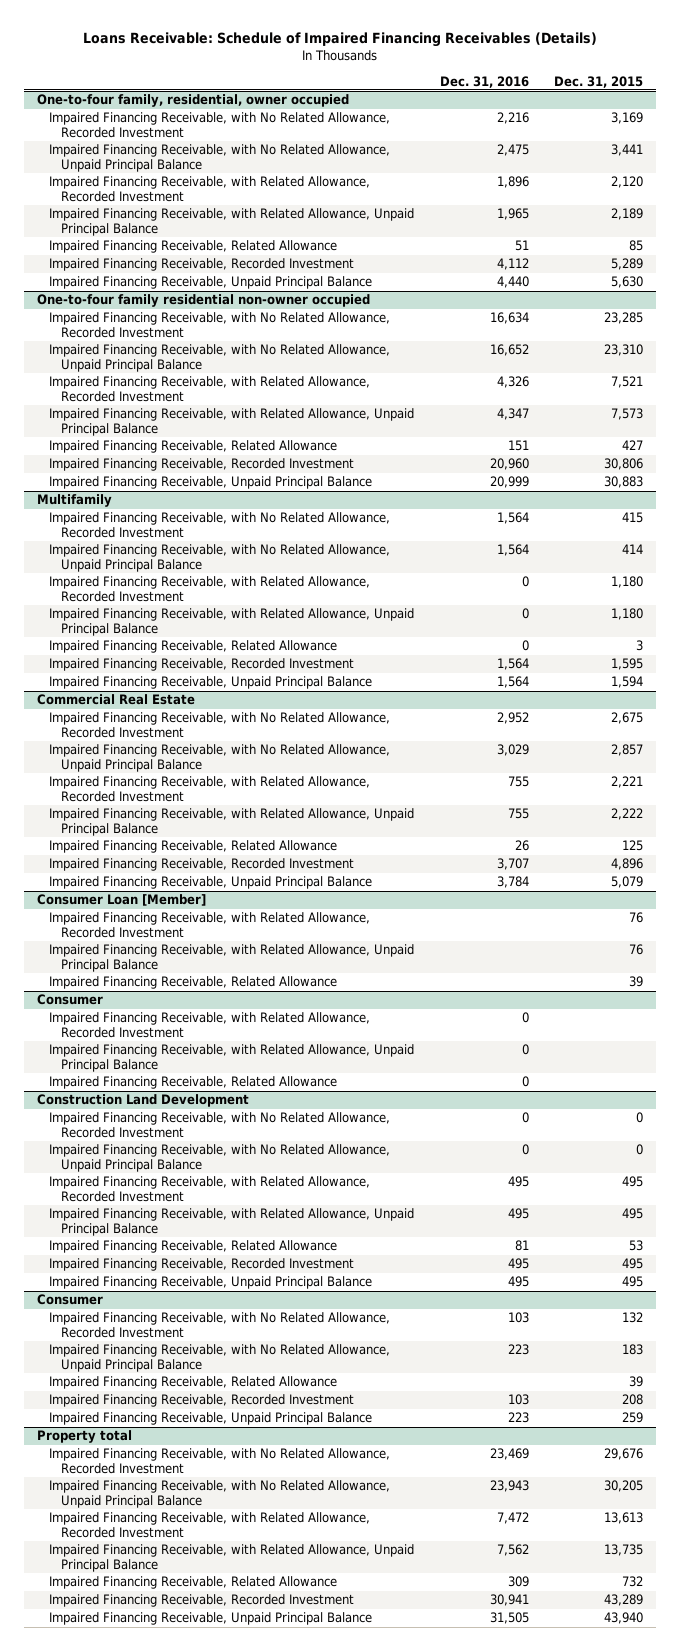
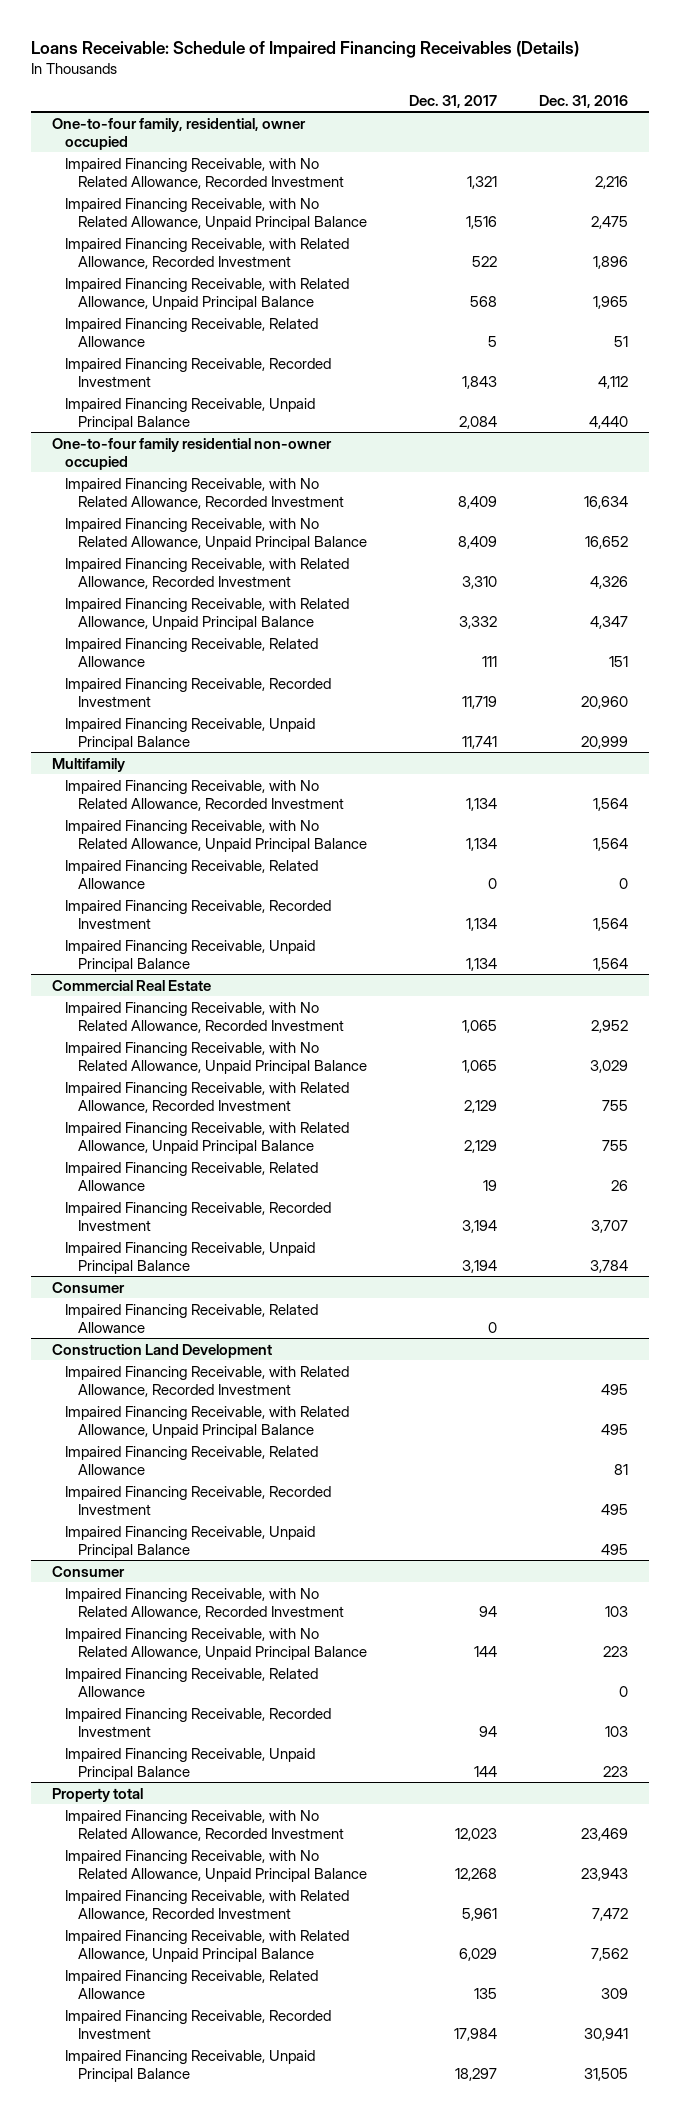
[554,75,644,88] Dec. 31, 2015 -> none
none -> [408,94,497,108] Dec. 31, 2017
[48,576,370,602] Impaired Financing Receivable, with Related Allowance, Recorded Investment -> none
[48,608,414,636] Impaired Financing Receivable, with Related Allowance, Unpaid Principal Balance -> none
[36,894,206,907] Consumer Loan [Member] -> none
[48,912,370,938] Impaired Financing Receivable, with Related Allowance, Recorded Investment -> none
[48,944,414,972] Impaired Financing Receivable, with Related Allowance, Unpaid Principal Balance -> none
[48,976,337,990] Impaired Financing Receivable, Related Allowance -> none
[48,1012,370,1038] Impaired Financing Receivable, with Related Allowance, Recorded Investment -> none
[48,1044,414,1072] Impaired Financing Receivable, with Related Allowance, Unpaid Principal Balance -> none
[48,1376,337,1390] Impaired Financing Receivable, Related Allowance -> [64,1303,318,1333] Impaired Financing Receivable, Related Allowance
[48,1112,390,1138] Impaired Financing Receivable, with No Related Allowance, Recorded Investment -> none
[48,1144,390,1172] Impaired Financing Receivable, with No Related Allowance, Unpaid Principal Balance -> none
[48,1076,337,1090] Impaired Financing Receivable, Related Allowance -> [64,1667,318,1697] Impaired Financing Receivable, Related Allowance

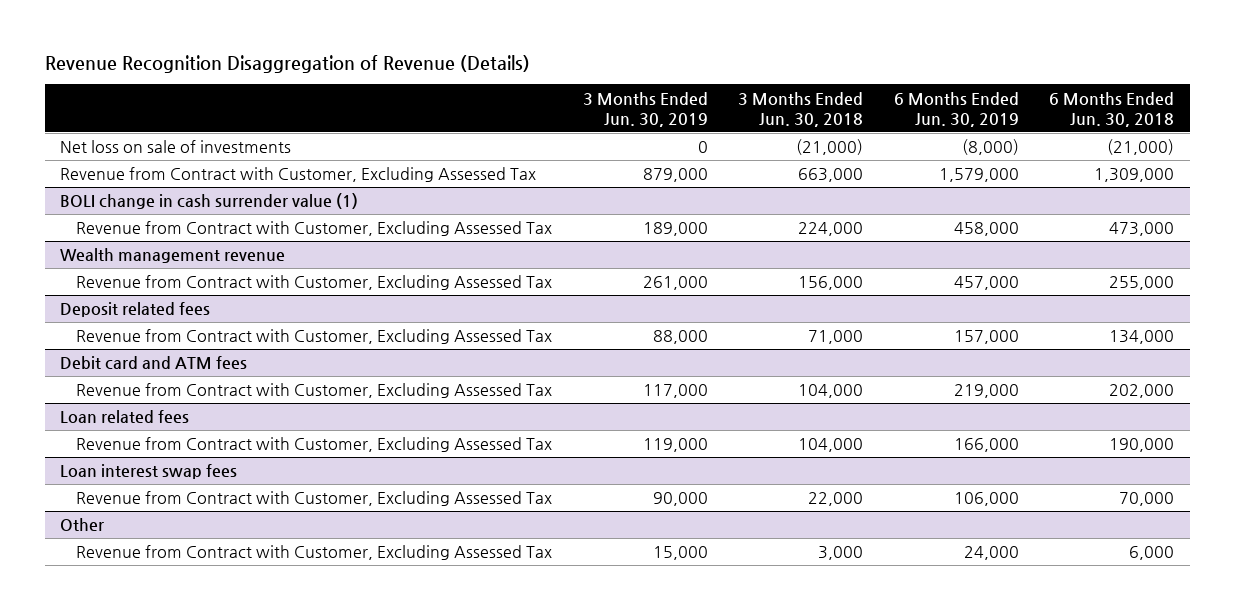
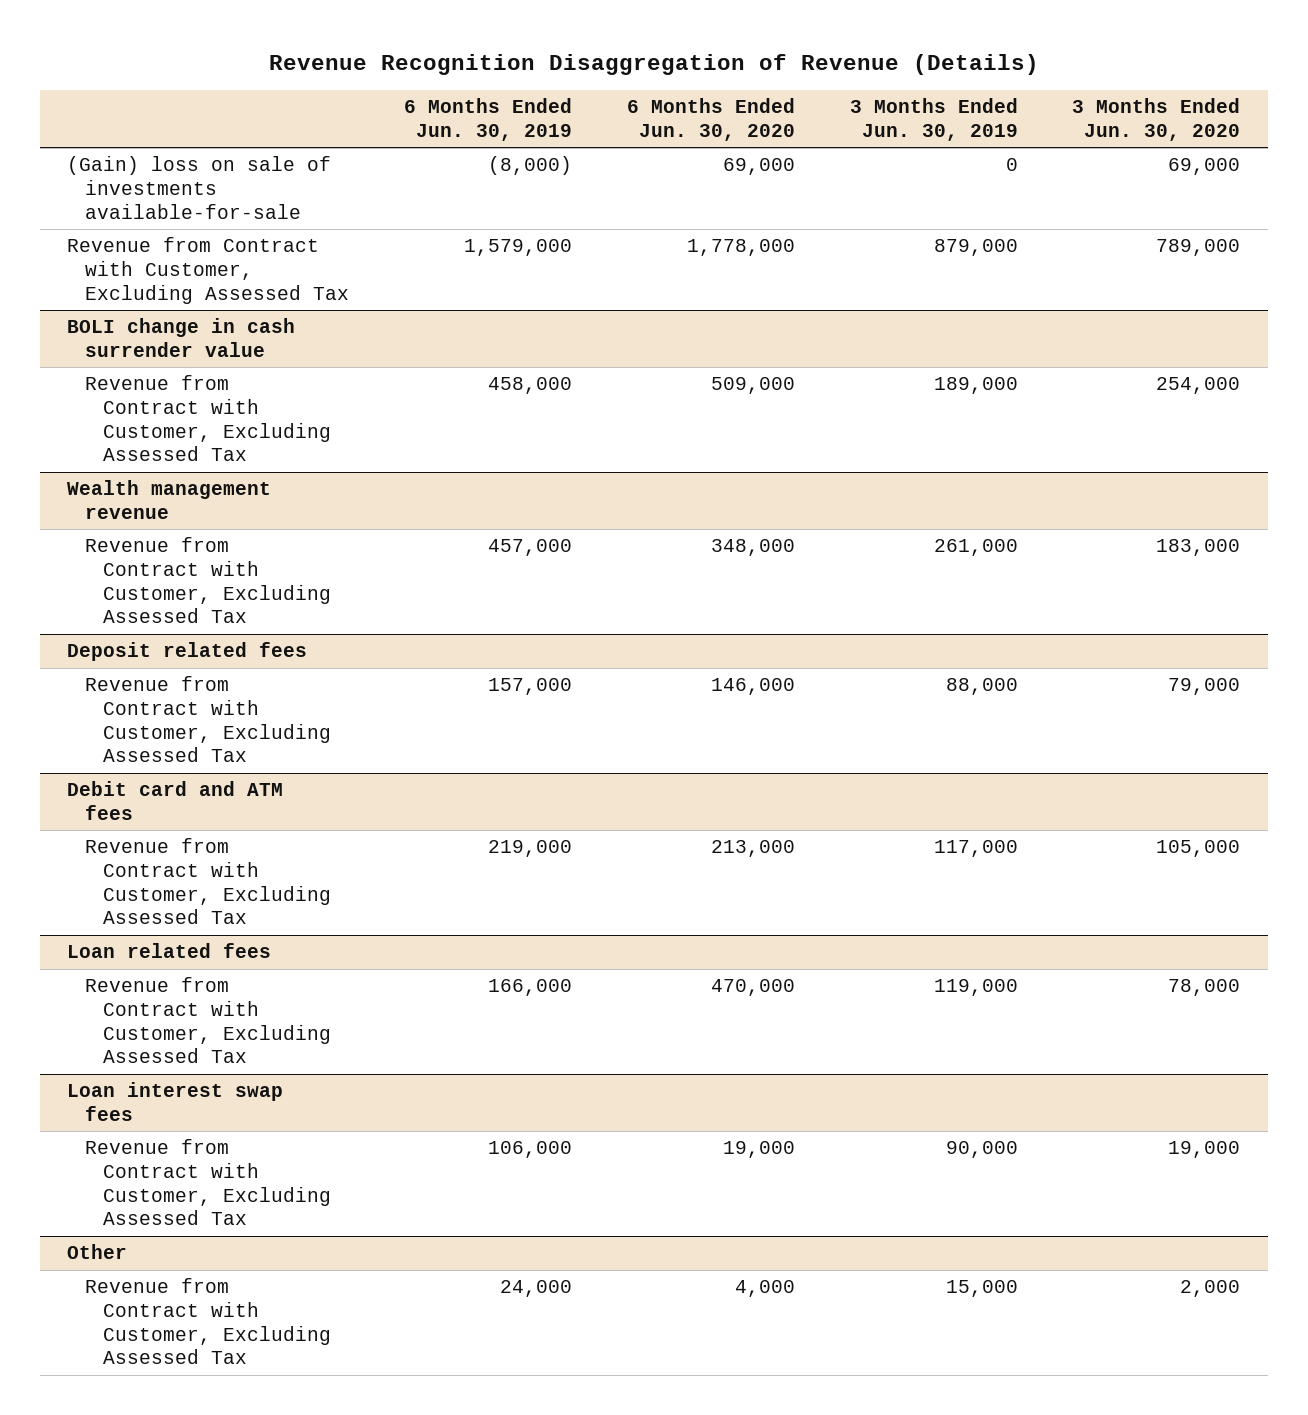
[738,91,864,127] 3 Months Ended Jun. 30, 2018 -> none
[1049,91,1175,127] 6 Months Ended Jun. 30, 2018 -> none
none -> [626,98,795,142] 6 Months Ended Jun. 30, 2020
none -> [1072,98,1241,142] 3 Months Ended Jun. 30, 2020
[59,140,291,154] Net loss on sale of investments -> [67,156,332,219] (Gain) loss on sale of investments available-for-sale
[59,193,358,210] BOLI change in cash surrender value (1) -> [67,318,296,357] BOLI change in cash surrender value

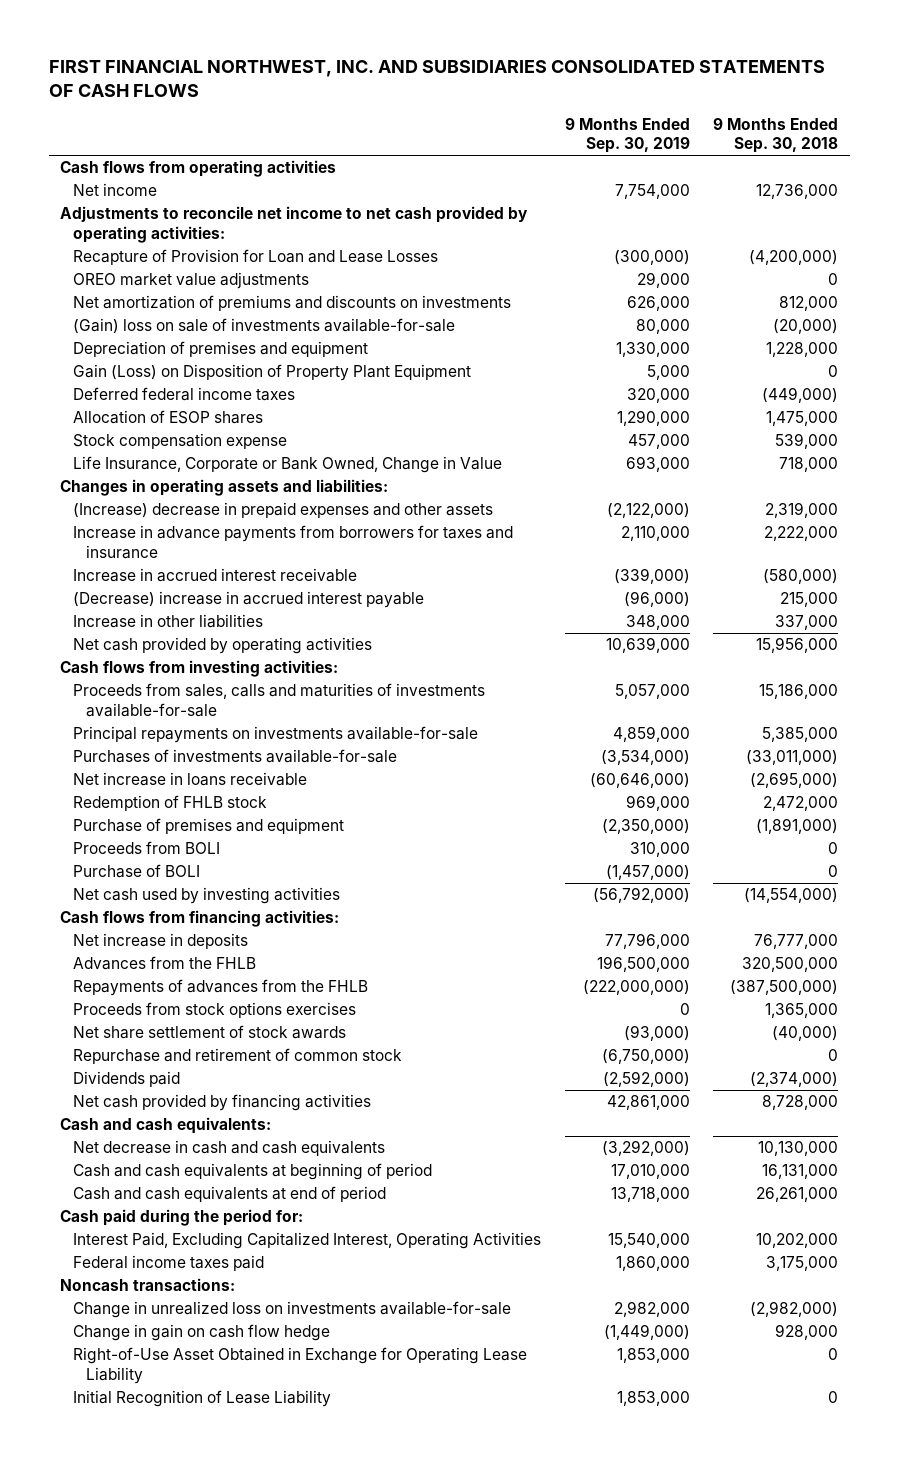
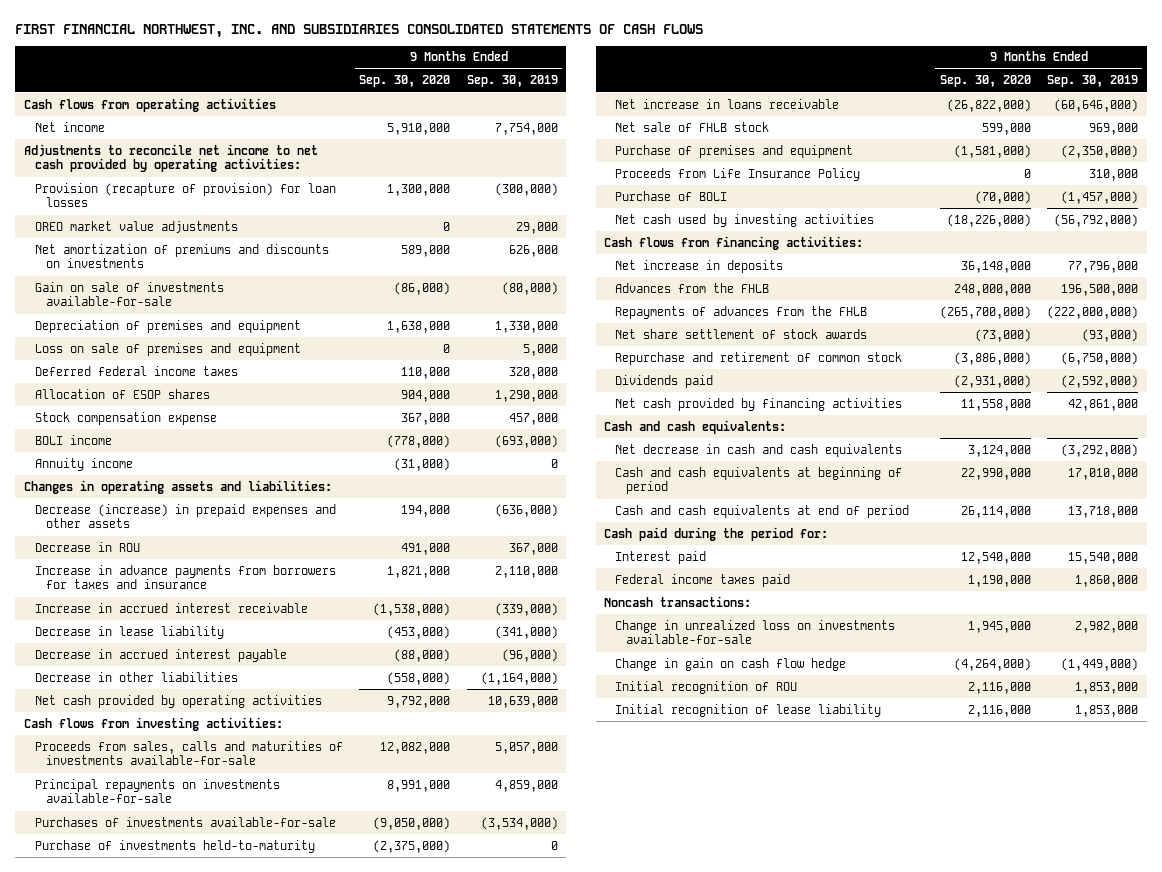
[713,118,839,154] 9 Months Ended Sep. 30, 2018 -> none
none -> [359,75,451,88] Sep. 30, 2020
[73,249,439,266] Recapture of Provision for Loan and Lease Losses -> [34,182,336,208] Provision (recapture of provision) for loan losses
[73,318,456,335] (Gain) loss on sale of investments available-for-sale -> [34,281,224,307] Gain on sale of investments available-for-sale
[635,319,690,335] 80,000 -> [501,281,558,295] (80,000)
[73,364,472,382] Gain (Loss) on Disposition of Property Plant Equipment -> [34,342,301,356] Loss on sale of premises and equipment
[73,456,503,474] Life Insurance, Corporate or Bank Owned, Change in Value -> none
none -> [34,434,112,445] BOLI income
none -> [34,457,133,471] Annuity income
[73,502,494,519] (Increase) decrease in prepaid expenses and other assets -> [34,503,336,529] Decrease (increase) in prepaid expenses and other assets
[606,503,690,519] (2,122,000) -> [494,503,558,517] (636,000)
none -> [34,541,140,552] Decrease in ROU
none -> [34,625,224,639] Decrease in lease liability
[73,591,425,609] (Decrease) increase in accrued interest payable -> [34,648,287,662] Decrease in accrued interest payable
[73,614,264,629] Increase in other liabilities -> [34,671,238,682] Decrease in other liabilities
[625,615,690,631] 348,000 -> [480,671,558,685] (1,164,000)
none -> [34,839,315,853] Purchase of investments held-to-maturity
[73,795,268,812] Redemption of FHLB stock -> [615,121,770,132] Net sale of FHLB stock
[73,841,221,855] Proceeds from BOLI -> [615,167,861,181] Proceeds from Life Insurance Policy
[73,1002,357,1019] Proceeds from stock options exercises -> none
[73,1232,542,1250] Interest Paid, Excluding Capitalized Interest, Operating Activities -> [615,550,707,564] Interest paid
[73,1347,528,1384] Right-of-Use Asset Obtained in Exchange for Operating Lease Liability -> [615,680,798,694] Initial recognition of ROU
[73,1390,332,1408] Initial Recognition of Lease Liability -> [615,703,882,717] Initial recognition of lease liability

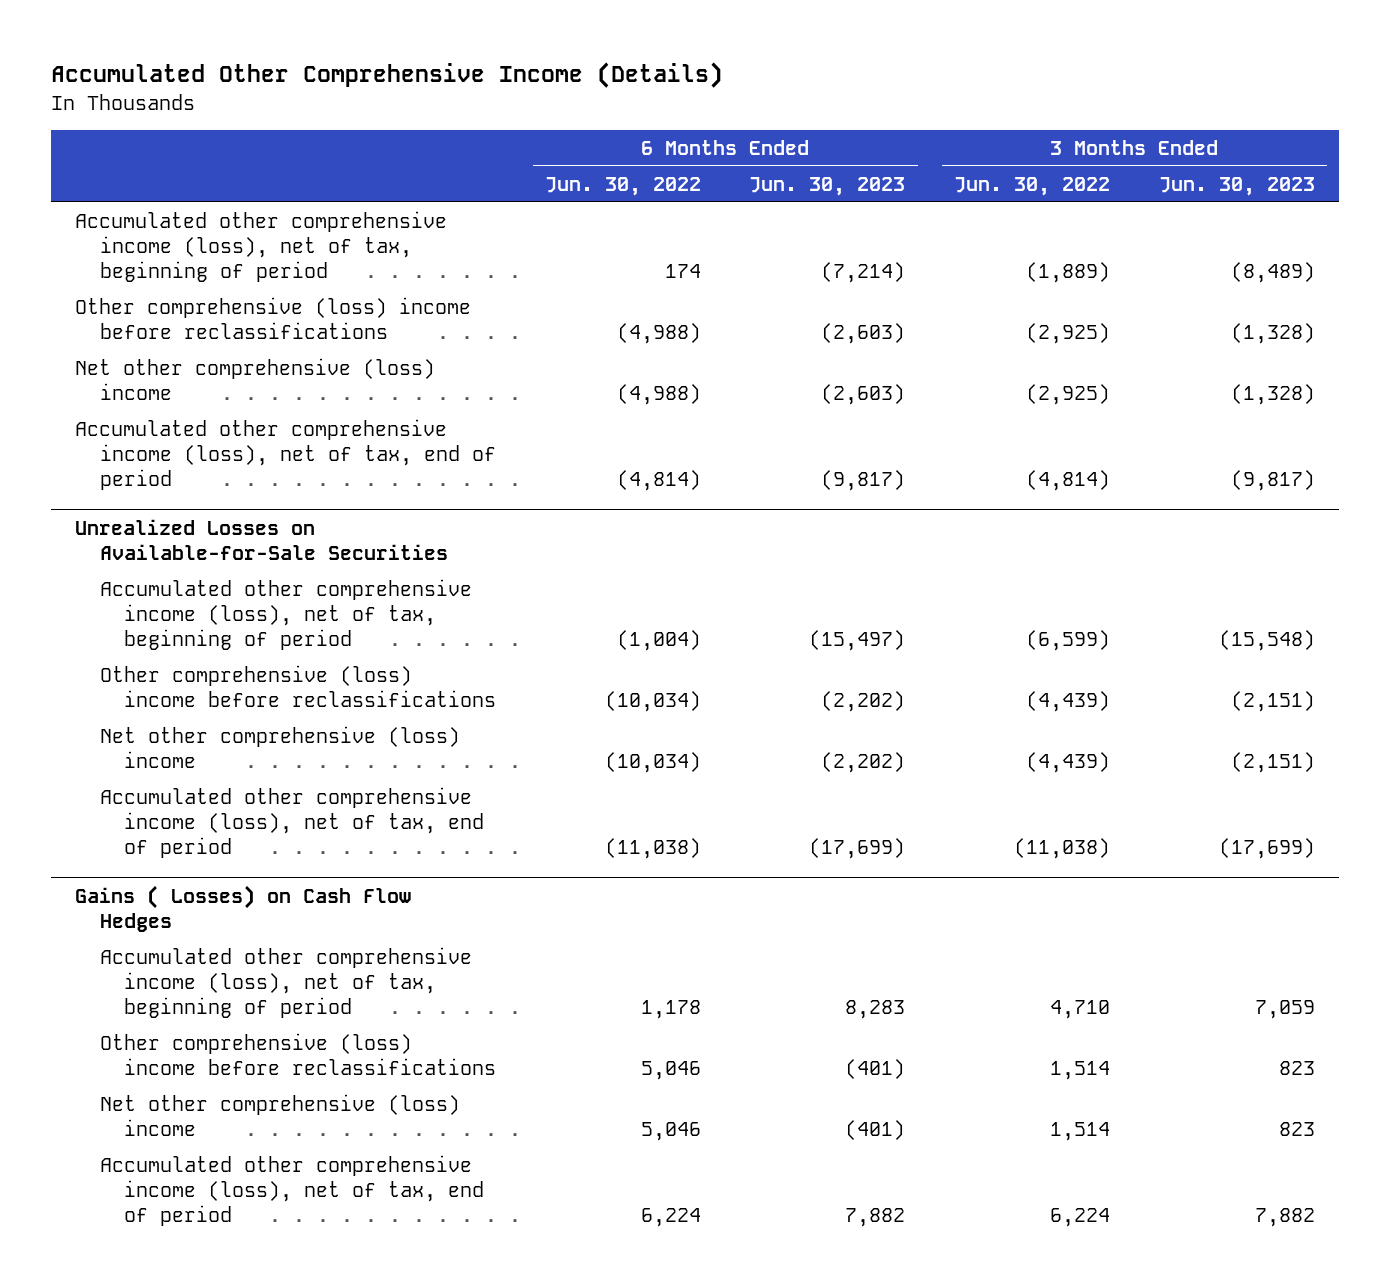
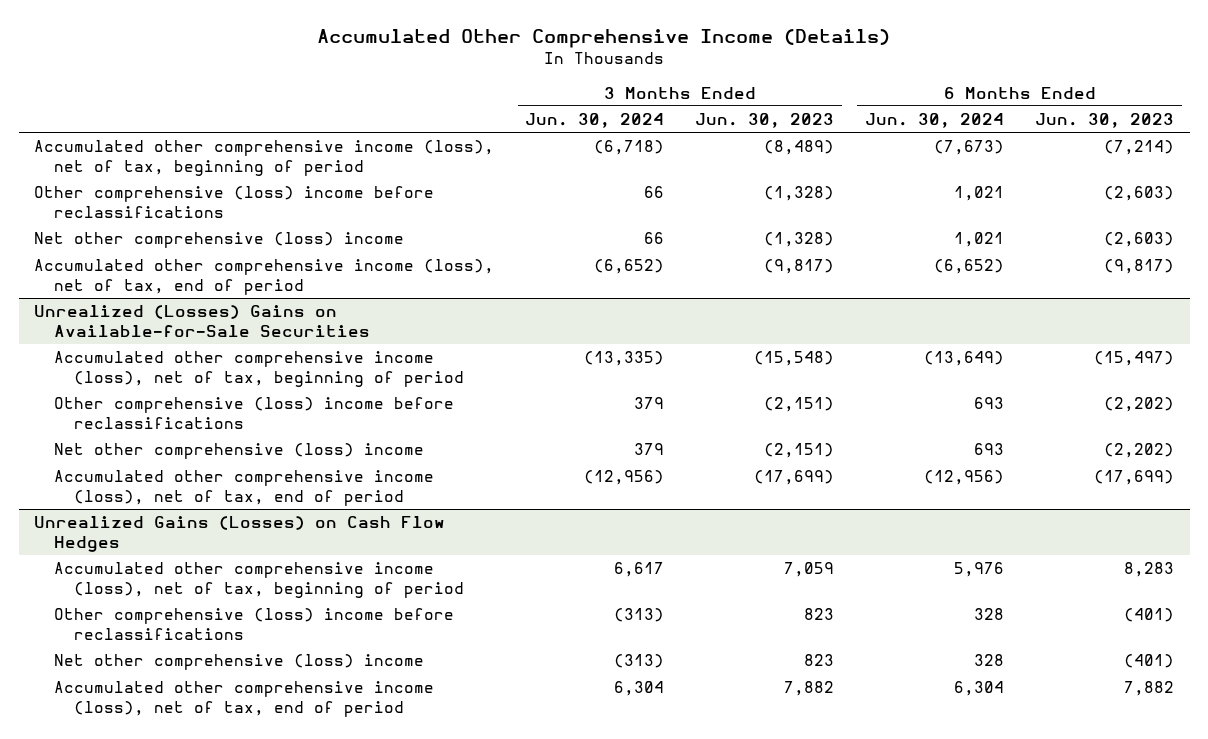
[544,176,701,196] Jun. 30, 2022 -> none
[953,176,1110,196] Jun. 30, 2022 -> none
none -> [525,113,665,129] Jun. 30, 2024
none -> [865,113,1005,129] Jun. 30, 2024
[75,518,448,560] Unrealized Losses on Available-for-Sale Securities -> [34,305,371,338] Unrealized (Losses) Gains on Available-for-Sale Securities
[75,884,412,932] Gains ( Losses) on Cash Flow Hedges -> [34,516,446,553] Unrealized Gains (Losses) on Cash Flow Hedges

